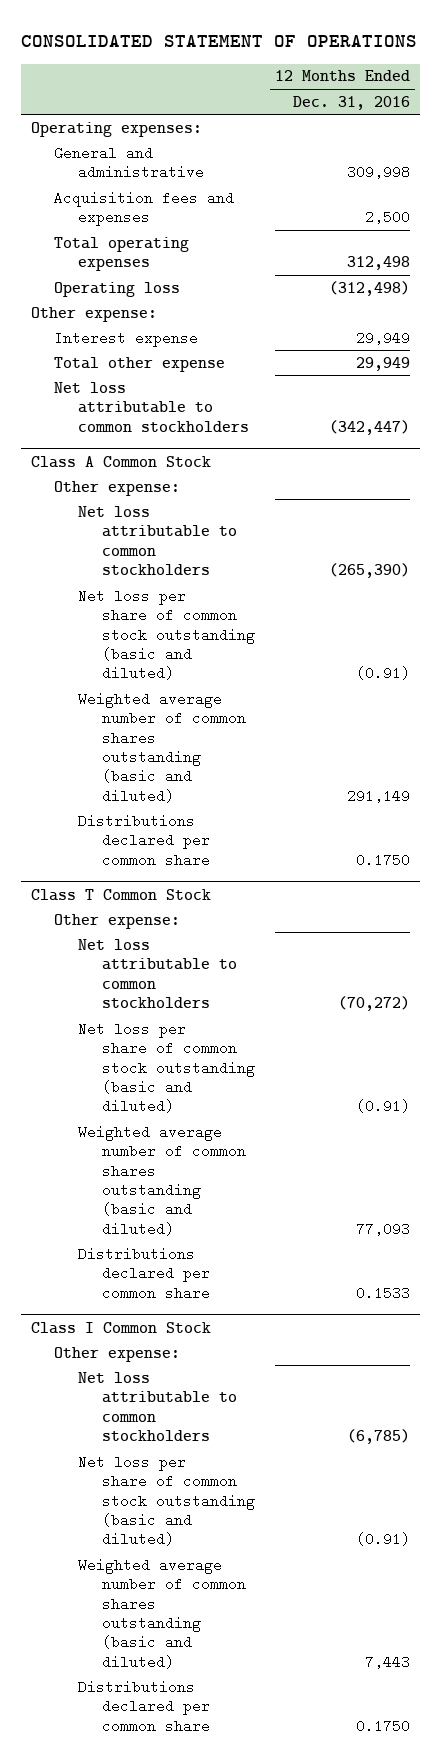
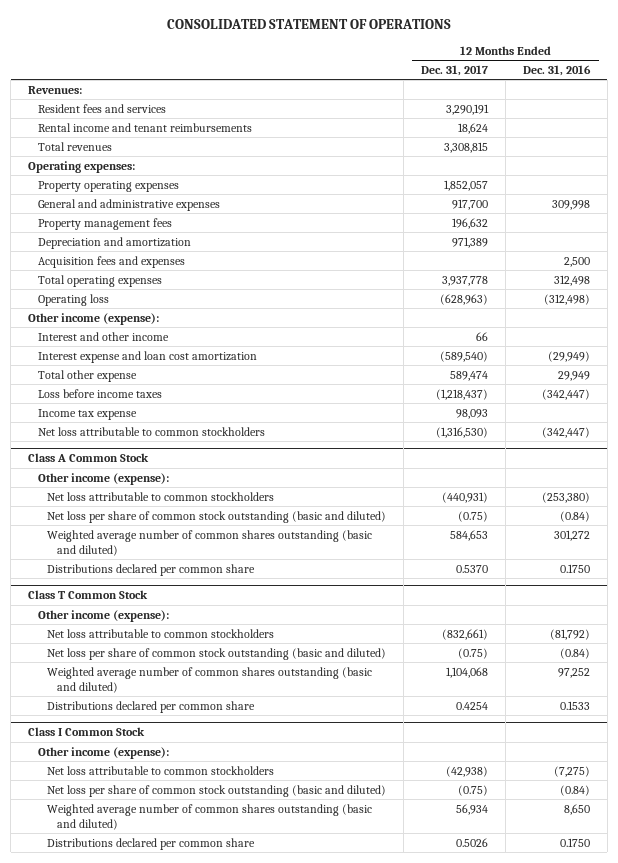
none -> [421,64,489,76] Dec. 31, 2017
none -> [27,85,82,94] Revenues:
none -> [37,103,166,113] Resident fees and services
none -> [37,122,252,132] Rental income and tenant reimbursements
none -> [37,141,112,151] Total revenues
none -> [37,180,179,192] Property operating expenses
[54,145,205,180] General and administrative -> [37,198,220,211] General and administrative expenses
none -> [37,217,172,230] Property management fees
none -> [37,236,191,249] Depreciation and amortization
[54,330,199,347] Interest expense -> none
[30,306,157,322] Other expense: -> [27,312,159,325] Other income (expense):
none -> [37,331,169,341] Interest and other income
none -> [37,350,257,363] Interest expense and loan cost amortization
none -> [37,388,162,398] Loss before income taxes
none -> [37,408,137,420] Income tax expense
[54,480,181,496] Other expense: -> [37,472,169,485] Other income (expense):
[329,563,411,579] (265,390) -> [541,491,590,503] (253,380)
[356,666,411,681] (0.91) -> [559,510,590,522] (0.84)
[347,788,411,803] 291,149 -> [553,529,590,541] 301,272
[54,913,181,929] Other expense: -> [37,609,169,622] Other income (expense):
[338,996,411,1012] (70,272) -> [549,628,590,640] (81,792)
[356,1099,411,1114] (0.91) -> [559,647,590,659] (0.84)
[356,1221,411,1236] 77,093 -> [557,667,590,678] 97,252
[54,1346,181,1362] Other expense: -> [37,746,169,759] Other income (expense):
[347,1429,411,1445] (6,785) -> [553,765,590,777] (7,275)
[356,1532,411,1547] (0.91) -> [559,784,590,796] (0.84)
[365,1654,411,1669] 7,443 -> [563,803,590,815] 8,650

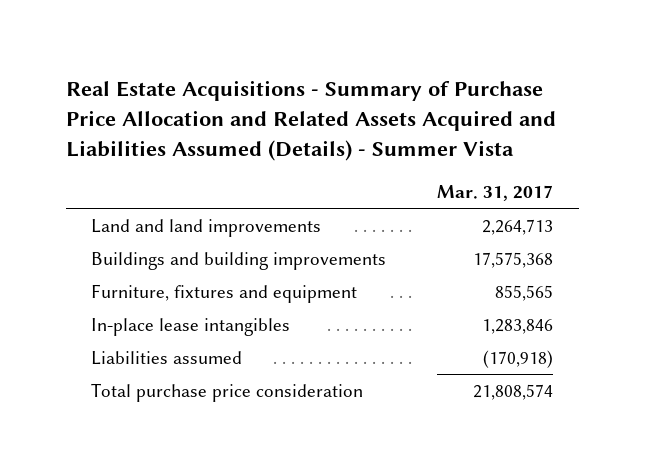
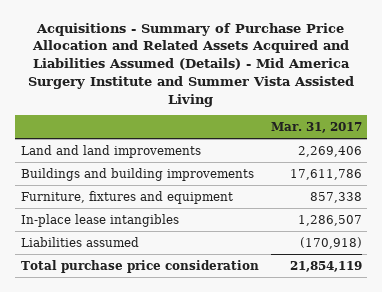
[66,79,557,161] Real Estate Acquisitions - Summary of Purchase Price Allocation and Related Assets Acquired and Liabilities Assumed (Details) - Summer Vista -> [28,22,355,107] Acquisitions - Summary of Purchase Price Allocation and Related Assets Acquired and Liabilities Assumed (Details) - Mid America Surgery Institute and Summer Vista Assisted Living
[482,218,554,235] 2,264,713 -> [297,145,362,157] 2,269,406
[473,251,554,268] 17,575,368 -> [289,168,362,180] 17,611,786
[495,284,554,301] 855,565 -> [309,191,362,203] 857,338
[482,318,554,334] 1,283,846 -> [297,214,362,226] 1,286,507
[473,383,554,400] 21,808,574 -> [289,260,362,272] 21,854,119

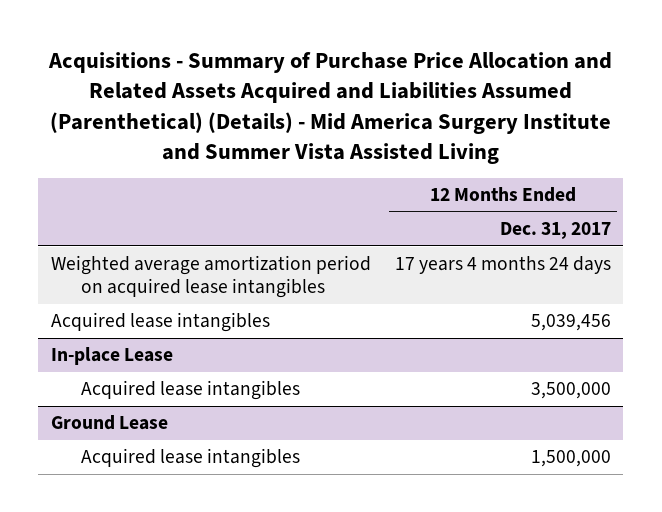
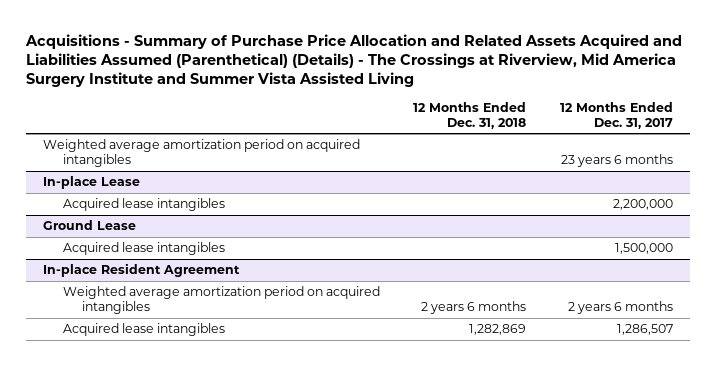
[47,52,612,164] Acquisitions - Summary of Purchase Price Allocation and Related Assets Acquired and Liabilities Assumed (Parenthetical) (Details) - Mid America Surgery Institute and Summer Vista Assisted Living -> [25,33,683,88] Acquisitions - Summary of Purchase Price Allocation and Related Assets Acquired and Liabilities Assumed (Parenthetical) (Details) - The Crossings at Riverview, Mid America Surgery Institute and Summer Vista Assisted Living
none -> [413,102,527,129] 12 Months Ended Dec. 31, 2018
[50,312,270,333] Acquired lease intangibles -> none
[50,255,371,299] Weighted average amortization period on acquired lease intangibles -> [43,139,361,167] Weighted average amortization period on acquired intangibles
[395,256,612,275] 17 years 4 months 24 days -> [561,153,674,167] 23 years 6 months
[531,382,612,400] 3,500,000 -> [613,199,674,211] 2,200,000
none -> [43,263,241,278] In-place Resident Agreement
none -> [62,286,380,314] Weighted average amortization period on acquired intangibles
none -> [62,323,225,337] Acquired lease intangibles

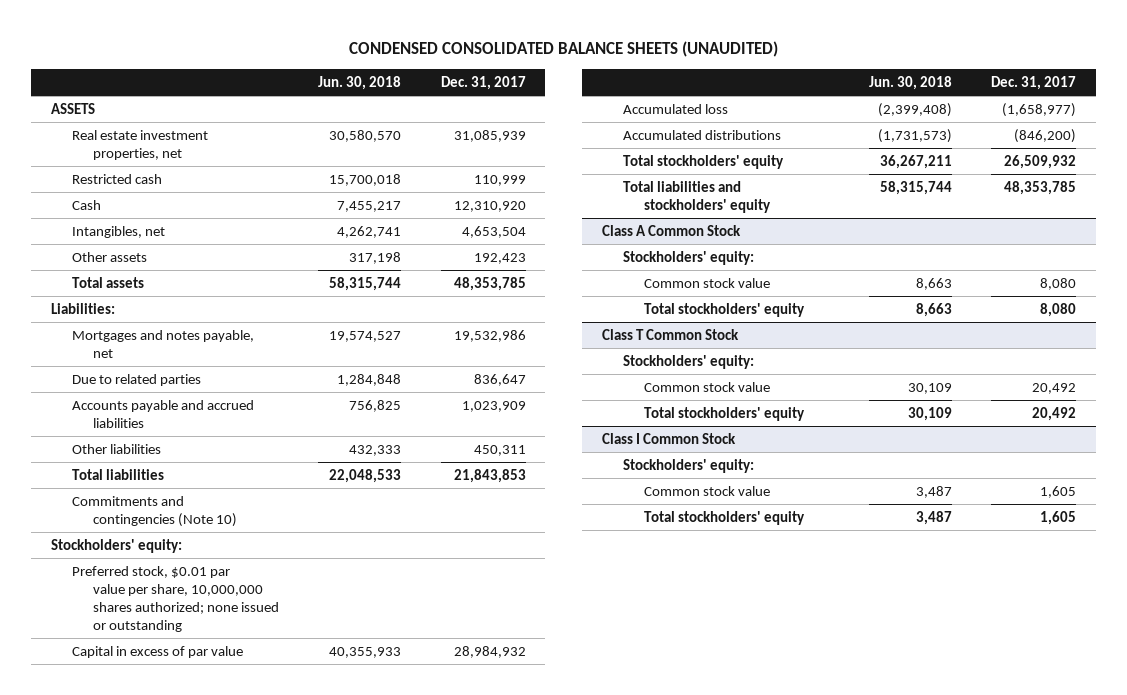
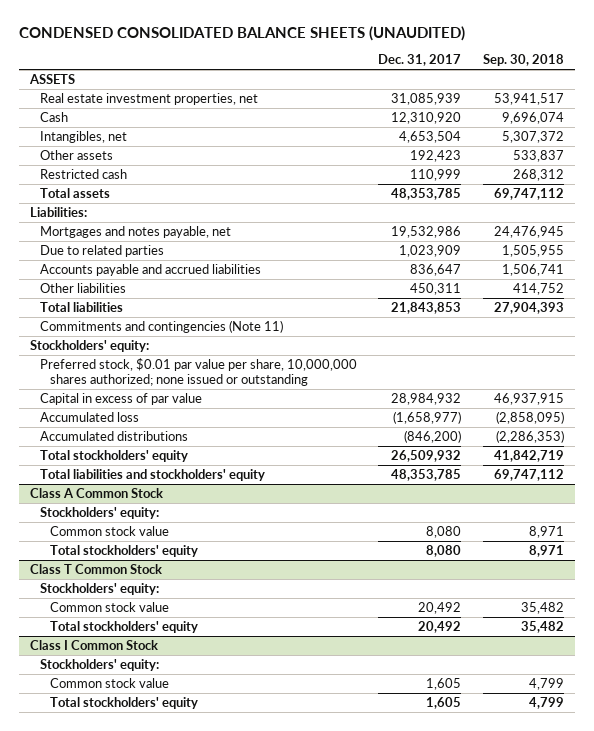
[318,75,402,90] Jun. 30, 2018 -> none
none -> [483,54,565,67] Sep. 30, 2018
[72,173,163,184] Restricted cash -> [39,168,127,179] Restricted cash
[473,373,526,386] 836,647 -> [399,244,462,257] 1,023,909
[461,400,526,412] 1,023,909 -> [410,263,462,276] 836,647
[72,495,238,527] Commitments and contingencies (Note 10) -> [39,319,283,333] Commitments and contingencies (Note 11)

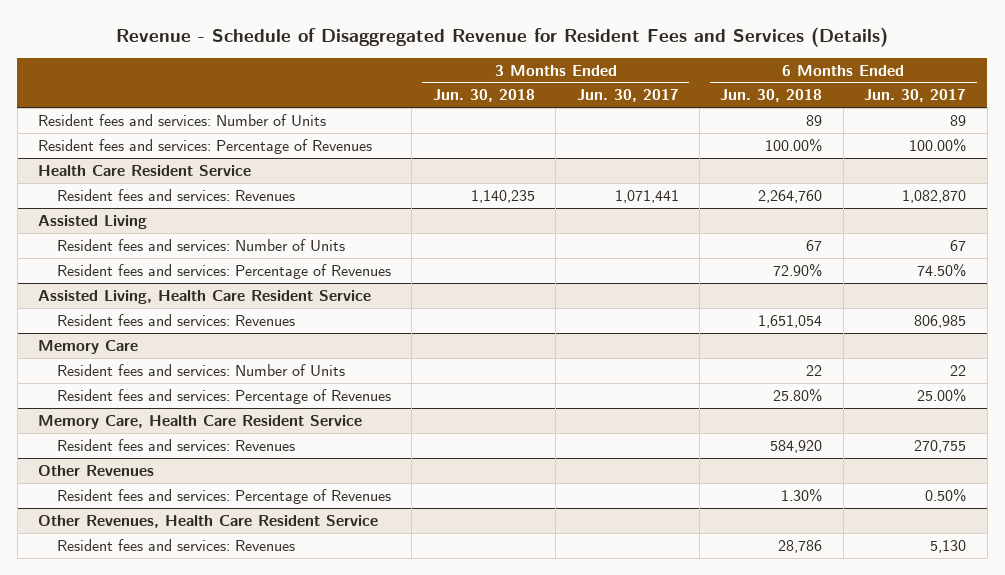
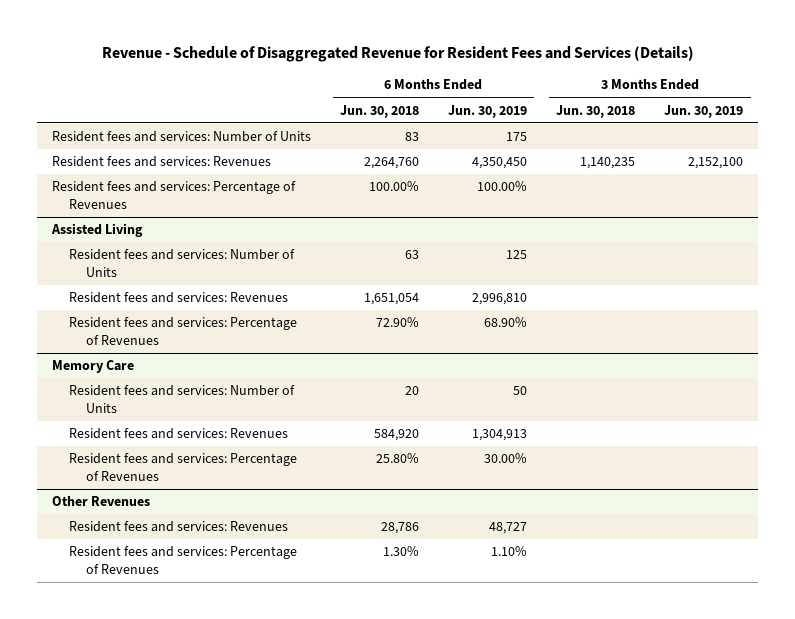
[576,89,679,103] Jun. 30, 2017 -> none
[864,89,967,103] Jun. 30, 2017 -> none
none -> [448,104,528,118] Jun. 30, 2019
none -> [664,104,744,118] Jun. 30, 2019
[38,164,252,176] Health Care Resident Service -> none
[806,114,823,126] 89 -> [404,132,419,142] 83
[38,138,373,154] Resident fees and services: Percentage of Revenues -> [51,181,296,209] Resident fees and services: Percentage of Revenues
[38,289,372,304] Assisted Living, Health Care Resident Service -> none
[806,239,823,251] 67 -> [404,250,419,260] 63
[56,263,391,279] Resident fees and services: Percentage of Revenues -> [68,317,297,345] Resident fees and services: Percentage of Revenues
[38,414,363,429] Memory Care, Health Care Resident Service -> none
[806,364,823,376] 22 -> [404,386,419,396] 20
[56,388,391,404] Resident fees and services: Percentage of Revenues -> [68,453,297,481] Resident fees and services: Percentage of Revenues
[38,514,379,528] Other Revenues, Health Care Resident Service -> none
[56,488,391,504] Resident fees and services: Percentage of Revenues -> [68,546,297,574] Resident fees and services: Percentage of Revenues

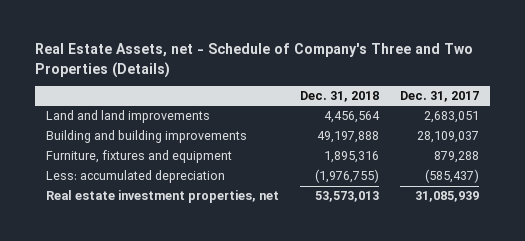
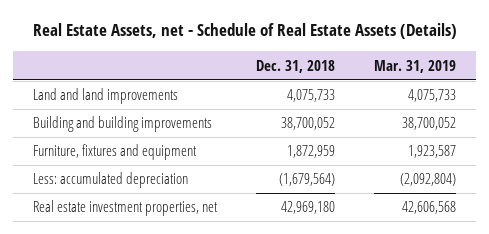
[35,43,474,78] Real Estate Assets, net - Schedule of Company's Three and Two Properties (Details) -> [32,23,457,40] Real Estate Assets, net - Schedule of Real Estate Assets (Details)
[400,91,480,103] Dec. 31, 2017 -> none
none -> [374,59,457,73] Mar. 31, 2019
[323,111,380,124] 4,456,564 -> [287,89,336,103] 4,075,733
[316,131,379,144] 49,197,888 -> [281,117,336,131] 38,700,052
[323,151,379,164] 1,895,316 -> [287,145,336,159] 1,872,959
[314,169,379,184] (1,976,755) -> [279,173,336,187] (1,679,564)
[314,191,379,203] 53,573,013 -> [281,201,336,215] 42,969,180

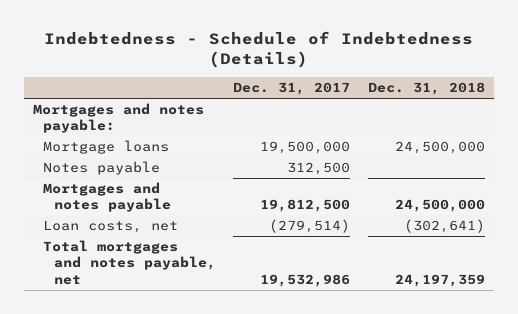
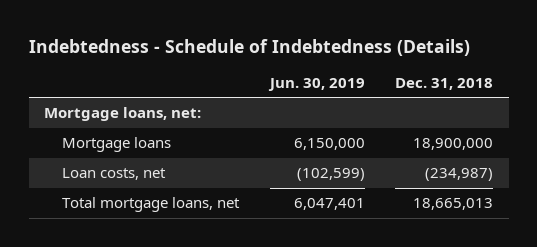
[233,82,351,96] Dec. 31, 2017 -> none
none -> [267,77,365,91] Jun. 30, 2019
[43,161,161,176] Notes payable -> none
[43,182,171,213] Mortgages and notes payable -> none
[32,103,204,134] Mortgages and notes payable: -> [44,107,202,122] Mortgage loans, net:
[394,141,485,155] 24,500,000 -> [413,138,494,151] 18,900,000
[403,219,485,234] (302,641) -> [425,168,494,182] (234,987)
[43,240,216,285] Total mortgages and notes payable, net -> [61,197,240,213] Total mortgage loans, net
[394,273,485,287] 24,197,359 -> [413,198,494,211] 18,665,013

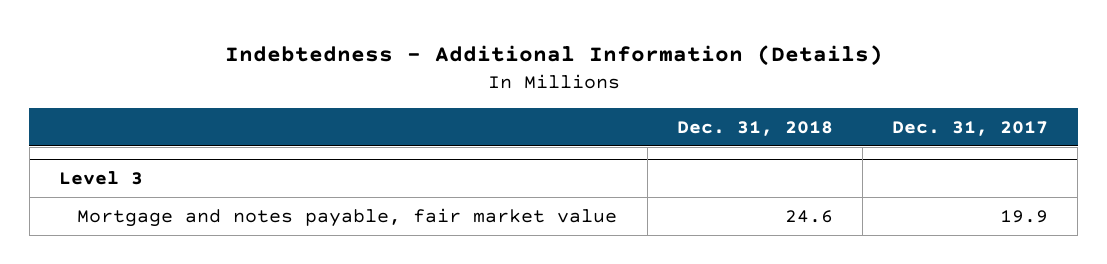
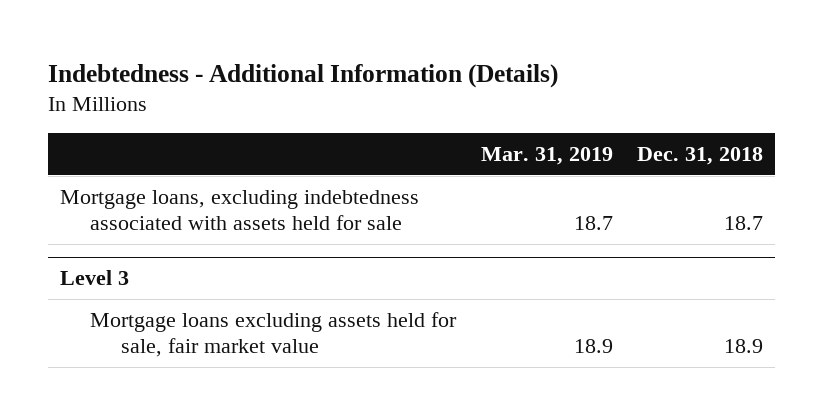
[892,120,1049,136] Dec. 31, 2017 -> none
none -> [480,147,613,166] Mar. 31, 2019
none -> [59,189,419,230] Mortgage loans, excluding indebtedness associated with assets held for sale
[77,207,618,227] Mortgage and notes payable, fair market value -> [90,311,458,357] Mortgage loans excluding assets held for sale, fair market value
[784,209,833,223] 24.6 -> [724,338,764,353] 18.9

